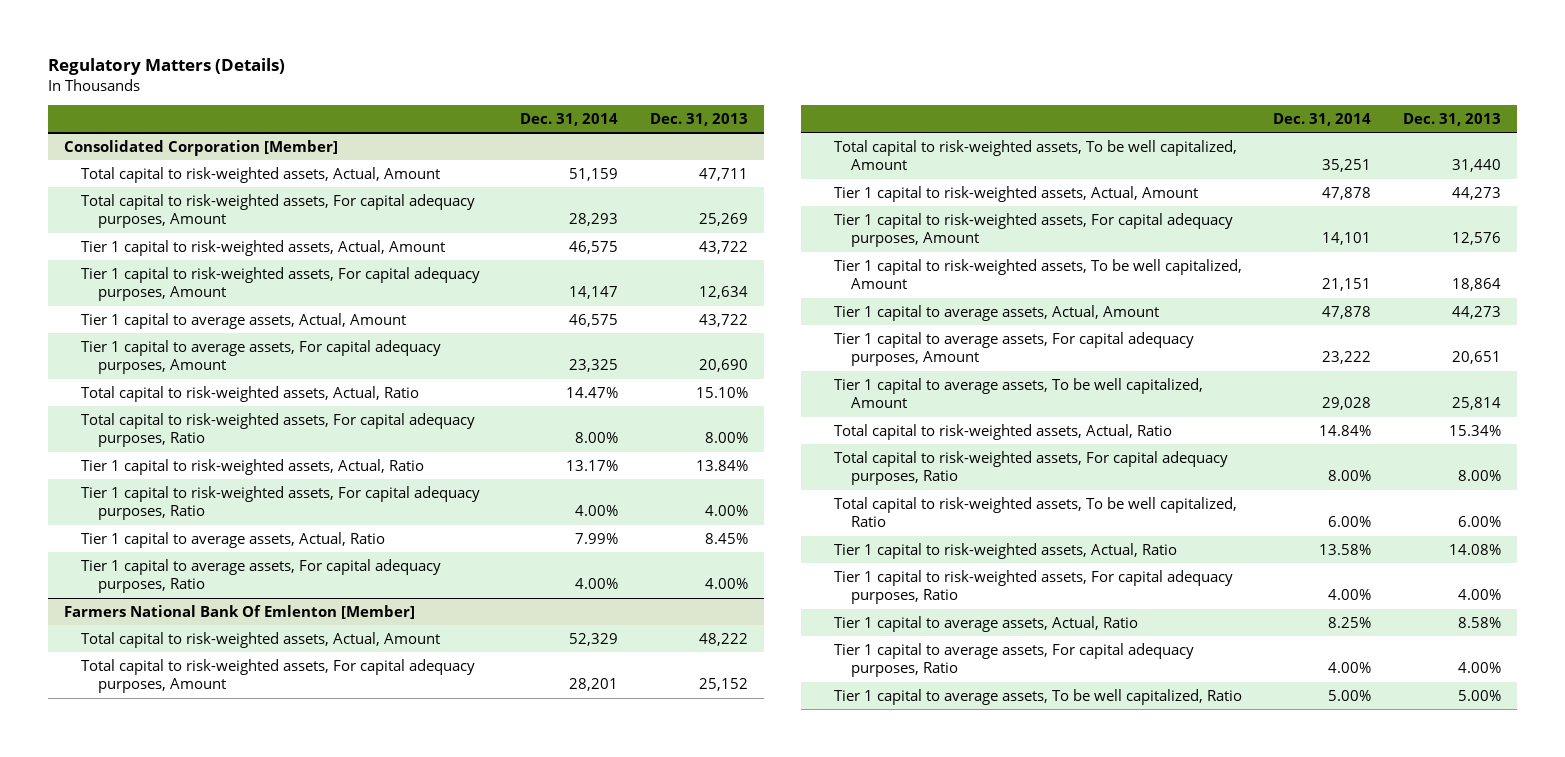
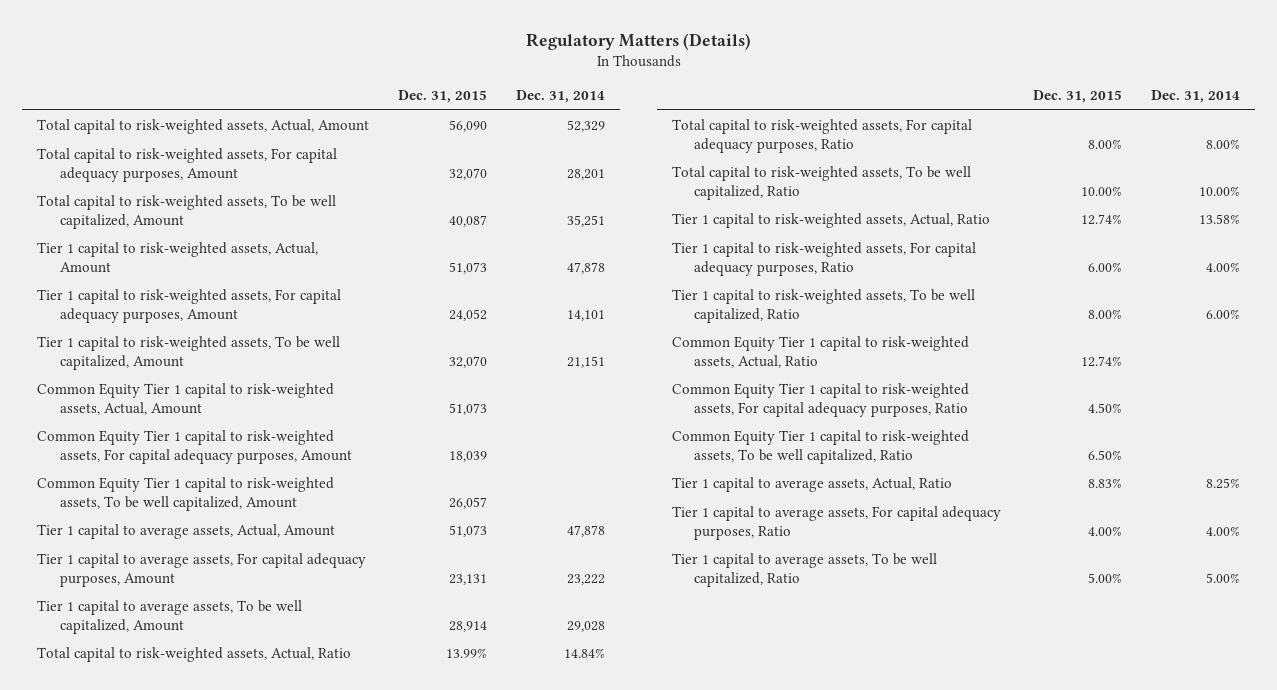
[650,113,749,127] Dec. 31, 2013 -> none
none -> [398,90,488,104] Dec. 31, 2015
[63,139,338,156] Consolidated Corporation [Member] -> none
[80,166,440,183] Total capital to risk-weighted assets, Actual, Amount -> none
[80,193,475,229] Total capital to risk-weighted assets, For capital adequacy purposes, Amount -> none
[80,239,445,256] Tier 1 capital to risk-weighted assets, Actual, Amount -> none
[80,266,480,302] Tier 1 capital to risk-weighted assets, For capital adequacy purposes, Amount -> none
[80,312,406,329] Tier 1 capital to average assets, Actual, Amount -> none
[80,339,441,375] Tier 1 capital to average assets, For capital adequacy purposes, Amount -> none
[80,385,419,402] Total capital to risk-weighted assets, Actual, Ratio -> none
[80,412,475,448] Total capital to risk-weighted assets, For capital adequacy purposes, Ratio -> none
[80,458,424,475] Tier 1 capital to risk-weighted assets, Actual, Ratio -> none
[80,485,480,521] Tier 1 capital to risk-weighted assets, For capital adequacy purposes, Ratio -> none
[80,531,385,548] Tier 1 capital to average assets, Actual, Ratio -> none
[80,558,441,594] Tier 1 capital to average assets, For capital adequacy purposes, Ratio -> none
[63,604,415,619] Farmers National Bank Of Emlenton [Member] -> none
none -> [37,383,335,415] Common Equity Tier 1 capital to risk-weighted assets, Actual, Amount
none -> [37,430,352,464] Common Equity Tier 1 capital to risk-weighted assets, For capital adequacy purposes, Amount
none -> [37,477,335,511] Common Equity Tier 1 capital to risk-weighted assets, To be well capitalized, Amount
[1328,516,1372,528] 6.00% -> [1199,185,1241,196] 10.00%
none -> [671,289,975,323] Tier 1 capital to risk-weighted assets, To be well capitalized, Ratio
none -> [671,336,969,368] Common Equity Tier 1 capital to risk-weighted assets, Actual, Ratio
none -> [671,383,969,417] Common Equity Tier 1 capital to risk-weighted assets, For capital adequacy purposes, Ratio
none -> [671,430,969,464] Common Equity Tier 1 capital to risk-weighted assets, To be well capitalized, Ratio

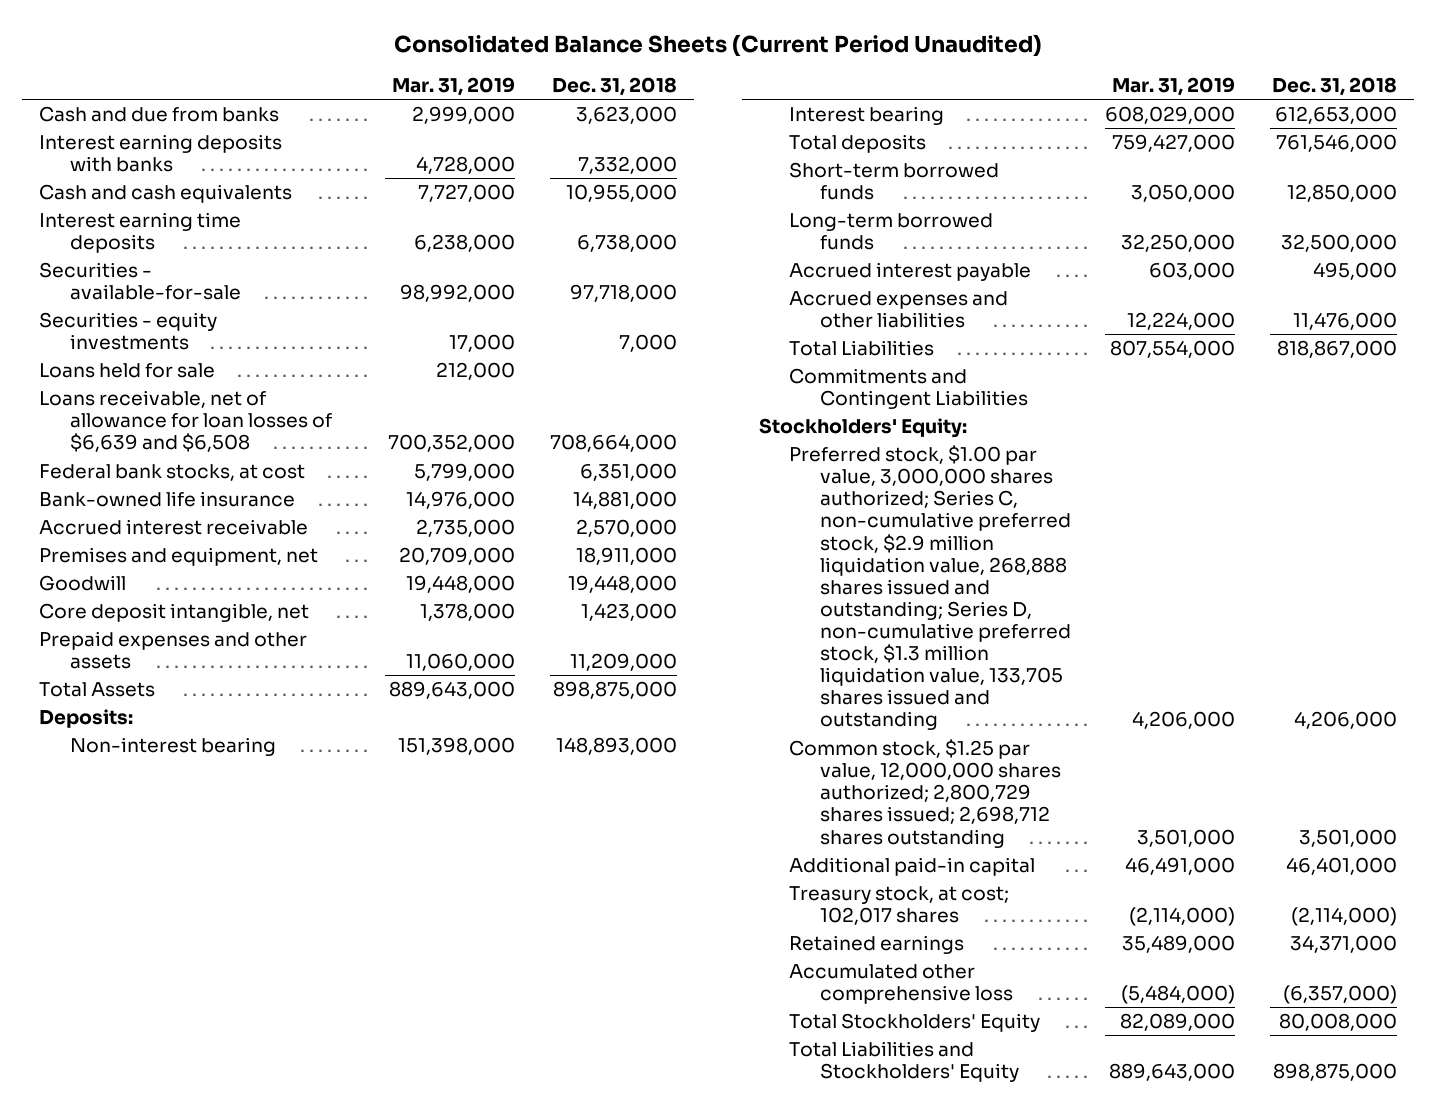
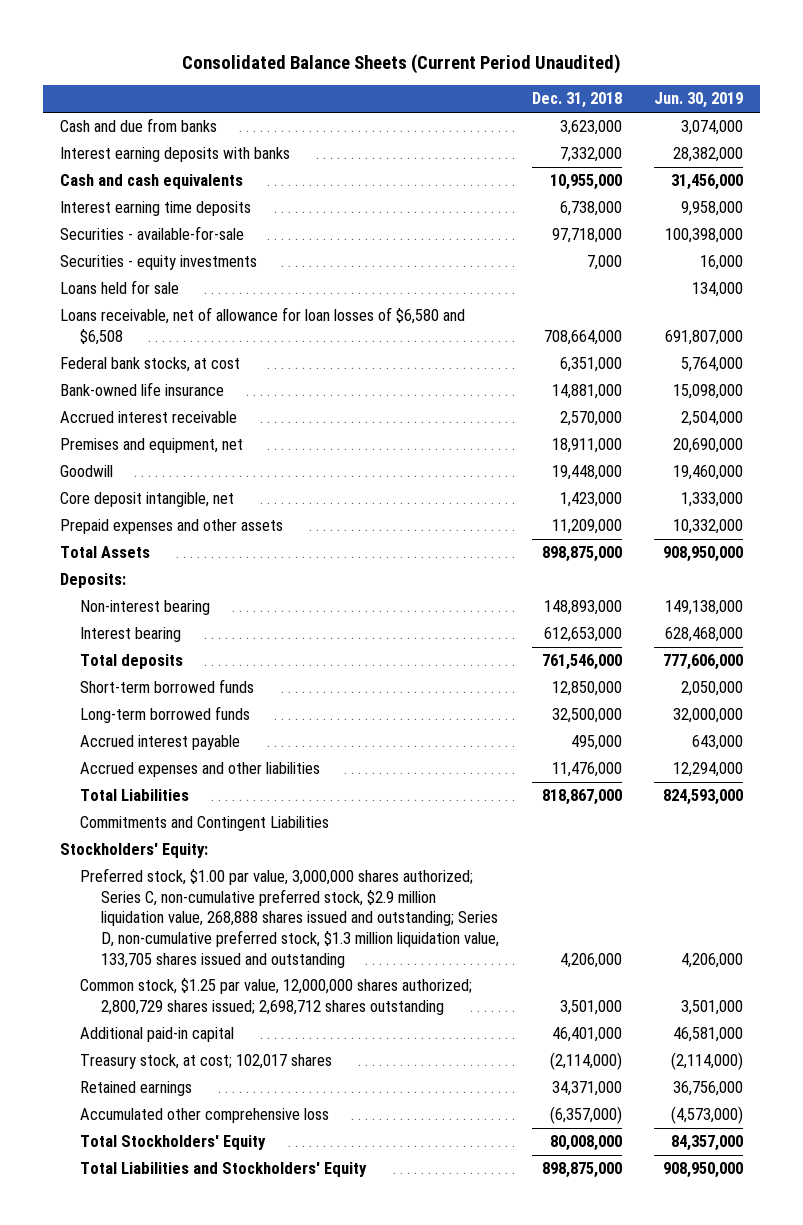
[392,77,516,97] Mar. 31, 2019 -> none
none -> [654,92,744,109] Jun. 30, 2019
[39,390,332,453] Loans receivable, net of allowance for loan losses of $6,639 and $6,508 -> [59,307,465,345] Loans receivable, net of allowance for loan losses of $6,580 and $6,508

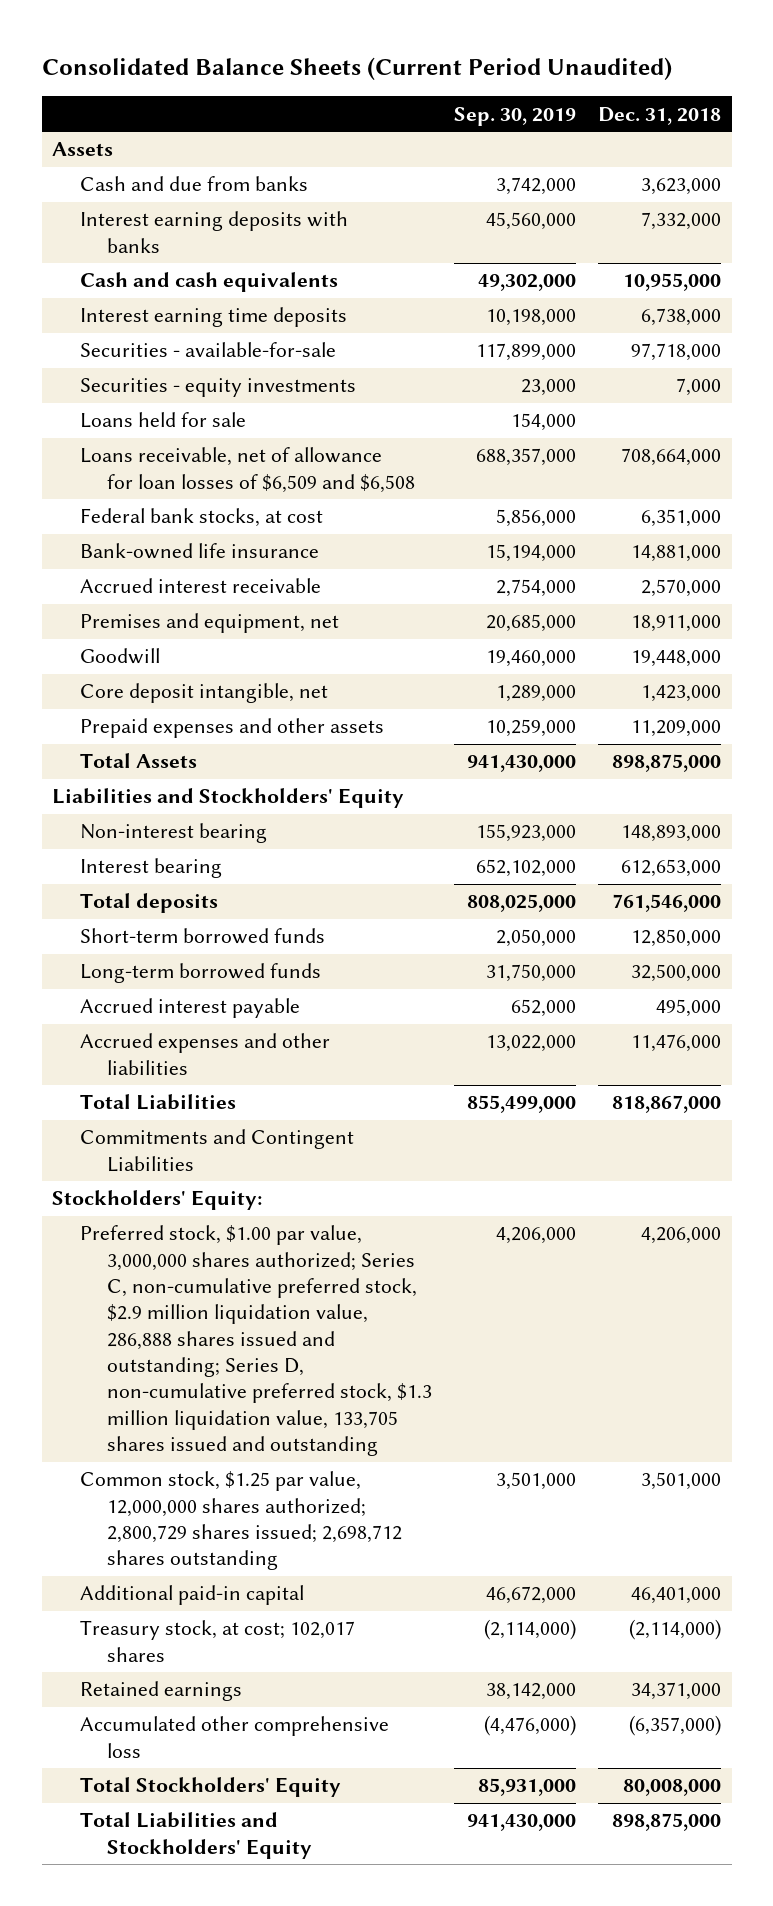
[654,92,744,109] Jun. 30, 2019 -> none
none -> [454,106,577,126] Sep. 30, 2019
none -> [52,142,114,157] Assets
[59,307,465,345] Loans receivable, net of allowance for loan losses of $6,580 and $6,508 -> [79,447,416,493] Loans receivable, net of allowance for loan losses of $6,509 and $6,508
[59,573,126,589] Deposits: -> none
none -> [52,788,405,809] Liabilities and Stockholders' Equity
[80,868,499,968] Preferred stock, $1.00 par value, 3,000,000 shares authorized; Series C, non-cumulative preferred stock, $2.9 million liquidation value, 268,888 shares issued and outstanding; Series D, non-cumulative preferred stock, $1.3 million liquidation value, 133,705 shares issued and outstanding -> [79,1225,433,1457] Preferred stock, $1.00 par value, 3,000,000 shares authorized; Series C, non-cumulative preferred stock, $2.9 million liquidation value, 286,888 shares issued and outstanding; Series D, non-cumulative preferred stock, $1.3 million liquidation value, 133,705 shares issued and outstanding

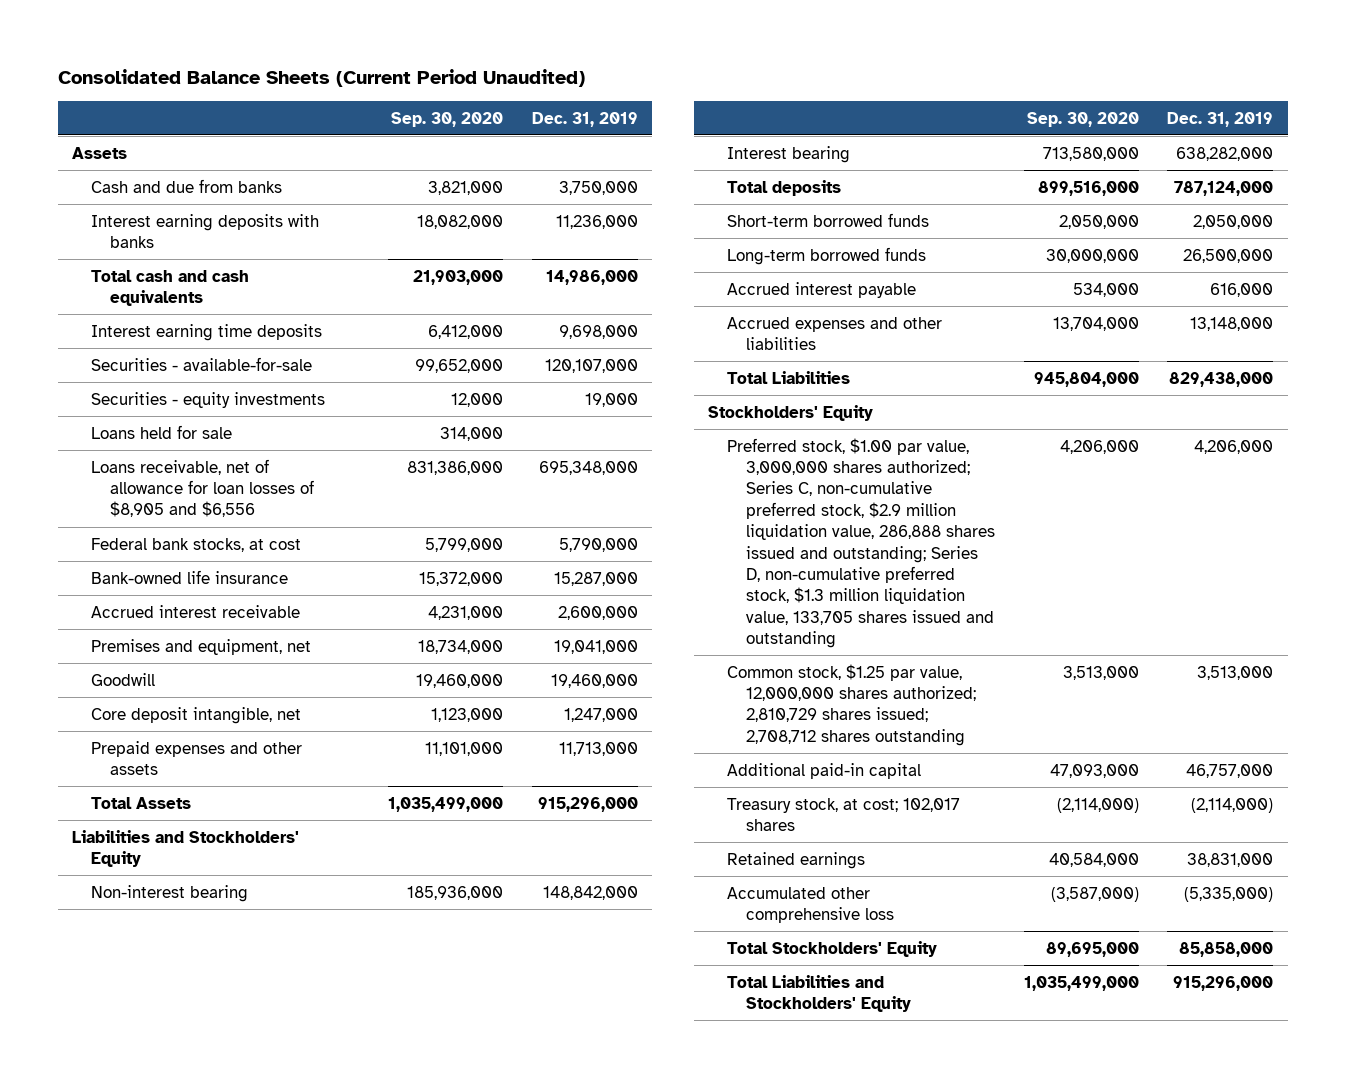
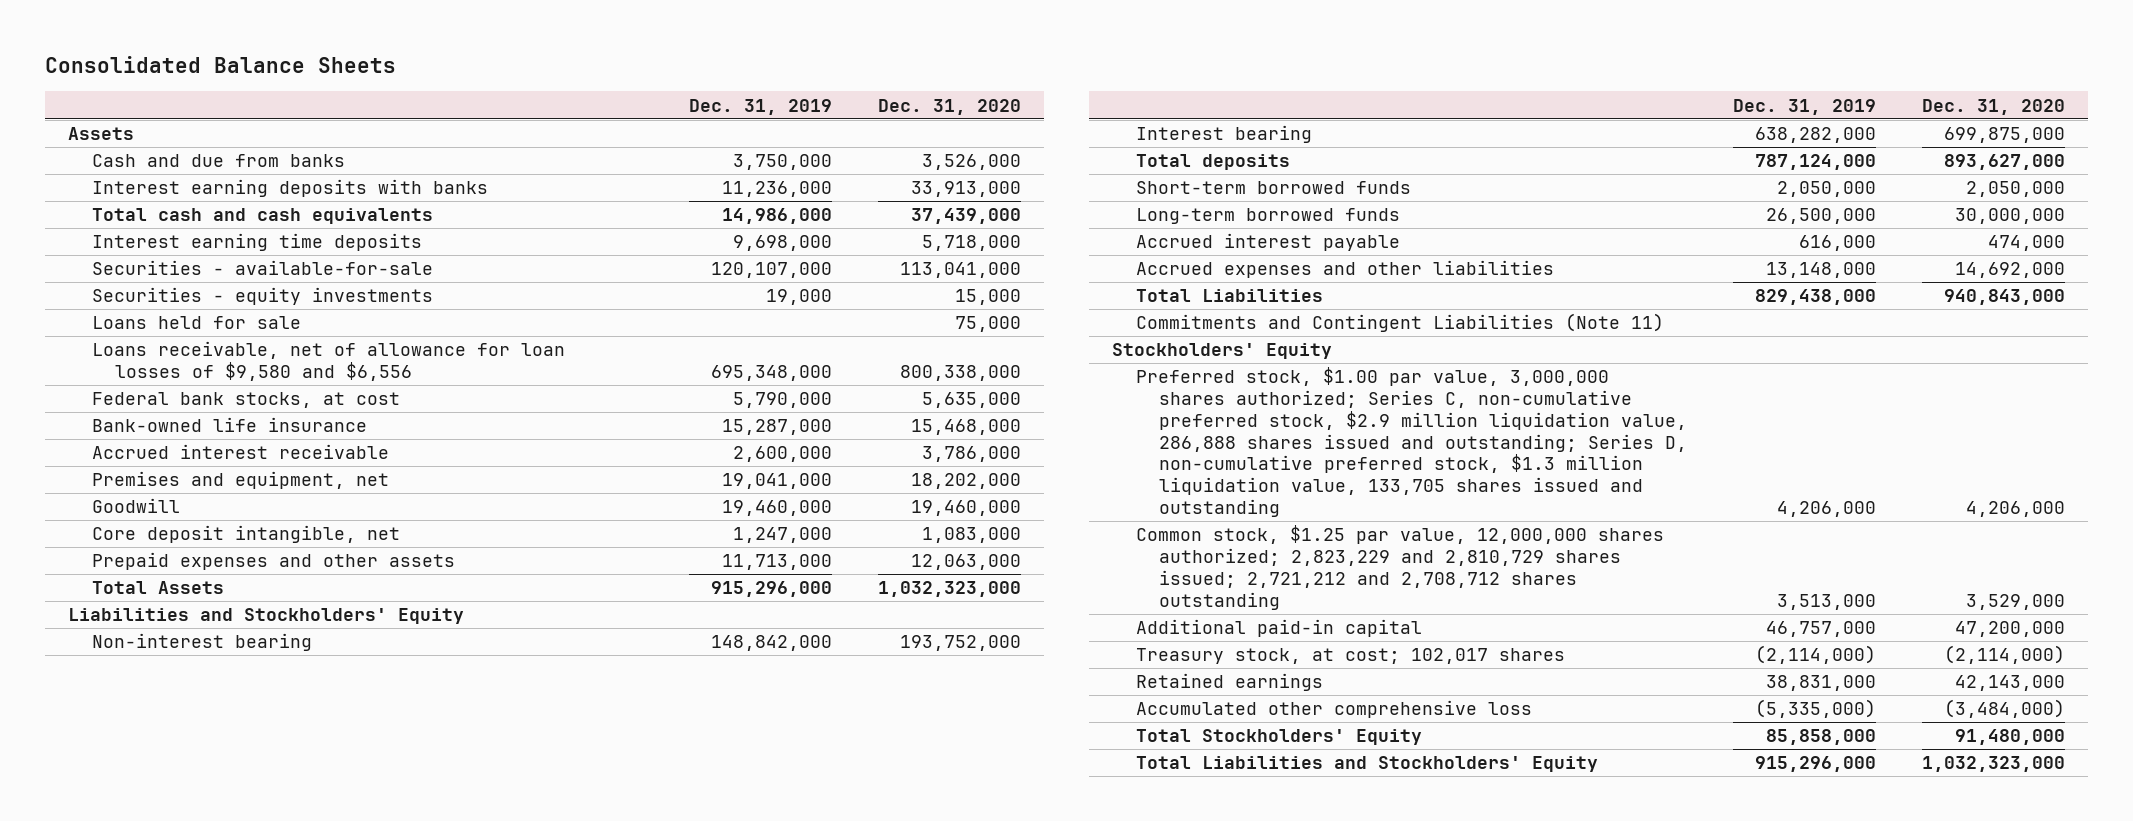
[57,69,585,88] Consolidated Balance Sheets (Current Period Unaudited) -> [45,56,397,74] Consolidated Balance Sheets
[390,111,503,127] Sep. 30, 2020 -> none
none -> [878,98,1022,115] Dec. 31, 2020
[91,458,315,518] Loans receivable, net of allowance for loan losses of $8,905 and $6,556 -> [91,341,565,382] Loans receivable, net of allowance for loan losses of $9,580 and $6,556
none -> [1135,313,1664,333] Commitments and Contingent Liabilities (Note 11)
[727,663,977,746] Common stock, $1.25 par value, 12,000,000 shares authorized; 2,810,729 shares issued; 2,708,712 shares outstanding -> [1135,525,1664,610] Common stock, $1.25 par value, 12,000,000 shares authorized; 2,823,229 and 2,810,729 shares issued; 2,721,212 and 2,708,712 shares outstanding

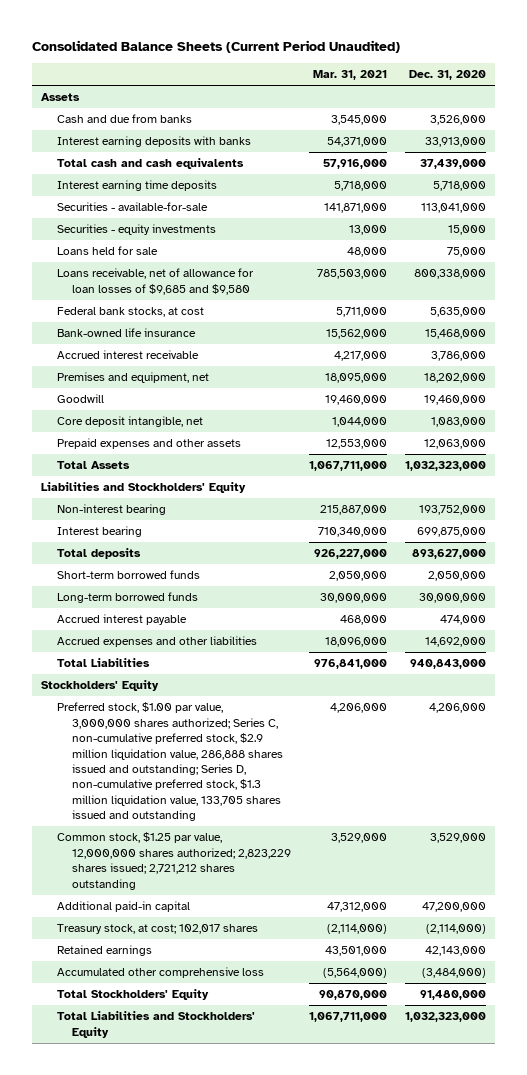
[45,56,397,74] Consolidated Balance Sheets -> [31,39,400,53] Consolidated Balance Sheets (Current Period Unaudited)
[689,98,833,115] Dec. 31, 2019 -> none
none -> [313,70,388,81] Mar. 31, 2021
[91,341,565,382] Loans receivable, net of allowance for loan losses of $9,580 and $6,556 -> [56,268,254,295] Loans receivable, net of allowance for loan losses of $9,685 and $9,580
[1135,313,1664,333] Commitments and Contingent Liabilities (Note 11) -> none
[1135,525,1664,610] Common stock, $1.25 par value, 12,000,000 shares authorized; 2,823,229 and 2,810,729 shares issued; 2,721,212 and 2,708,712 shares outstanding -> [56,832,292,890] Common stock, $1.25 par value, 12,000,000 shares authorized; 2,823,229 shares issued; 2,721,212 shares outstanding

